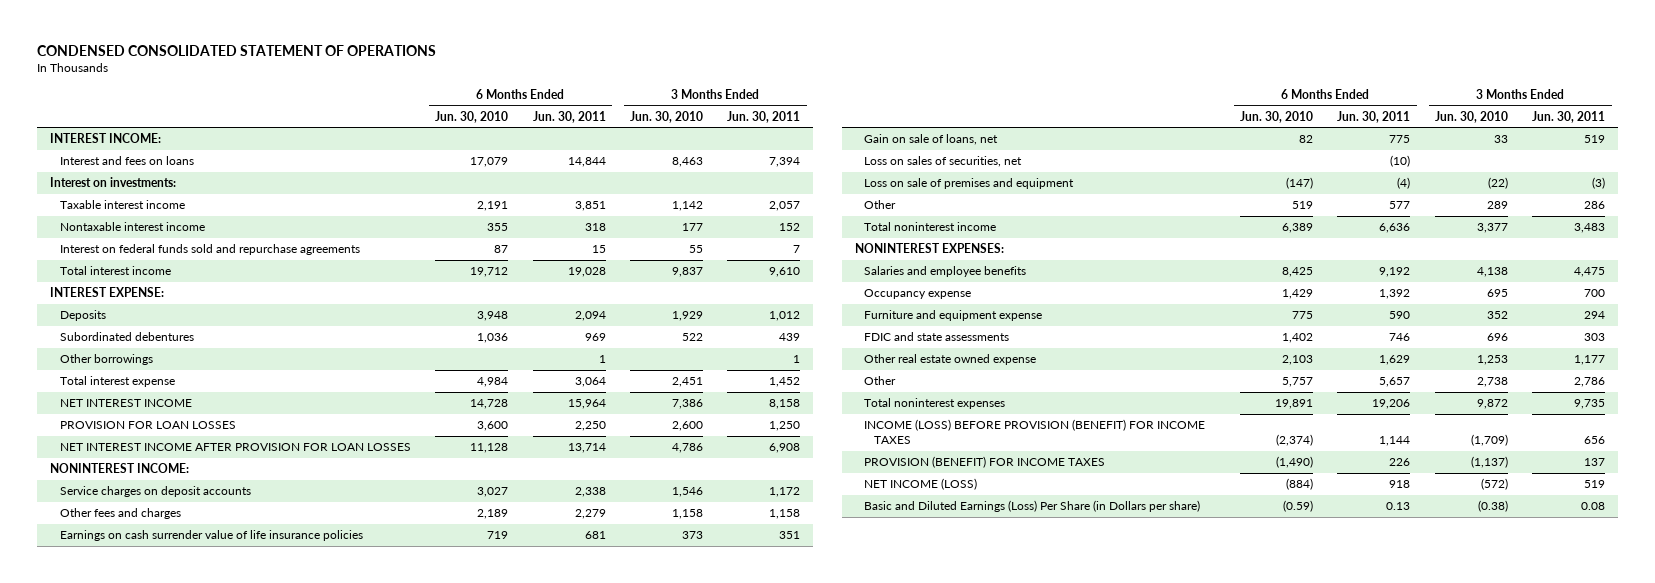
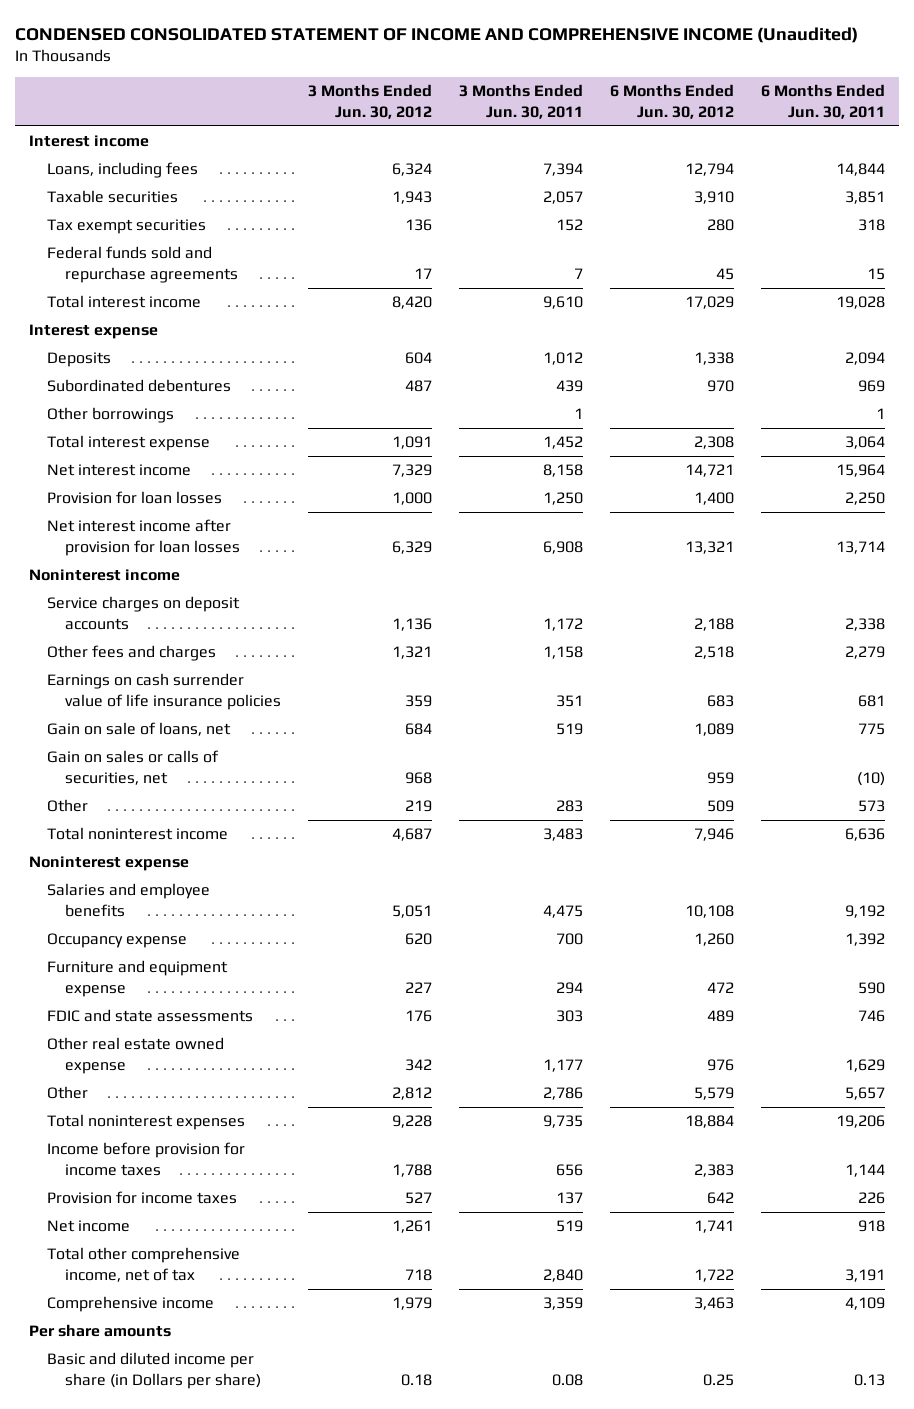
[37,44,437,56] CONDENSED CONSOLIDATED STATEMENT OF OPERATIONS -> [15,26,859,43] CONDENSED CONSOLIDATED STATEMENT OF INCOME AND COMPREHENSIVE INCOME (Unaudited)
[435,110,509,123] Jun. 30, 2010 -> none
[630,110,704,123] Jun. 30, 2010 -> none
none -> [308,84,433,119] 3 Months Ended Jun. 30, 2012
none -> [610,84,735,119] 6 Months Ended Jun. 30, 2012
[49,177,176,188] Interest on investments: -> none
[49,133,161,144] INTEREST INCOME: -> [28,135,149,148] Interest income
[59,156,194,166] Interest and fees on loans -> [46,162,198,179] Loans, including fees
[59,200,185,210] Taxable interest income -> [46,190,178,204] Taxable securities
[59,222,205,232] Nontaxable interest income -> [46,219,206,235] Tax exempt securities
[59,244,360,256] Interest on federal funds sold and repurchase agreements -> [46,246,238,283] Federal funds sold and repurchase agreements
[49,287,164,298] INTEREST EXPENSE: -> [28,324,158,340] Interest expense
[59,399,192,408] NET INTEREST INCOME -> [46,464,191,477] Net interest income
[59,421,236,430] PROVISION FOR LOAN LOSSES -> [46,491,222,505] Provision for loan losses
[59,443,411,452] NET INTEREST INCOME AFTER PROVISION FOR LOAN LOSSES -> [46,519,240,556] Net interest income after provision for loan losses
[49,463,189,474] NONINTEREST INCOME: -> [28,569,180,582] Noninterest income
[864,178,1075,190] Loss on sale of premises and equipment -> none
[864,156,1023,168] Loss on sales of securities, net -> [46,750,219,785] Gain on sales or calls of securities, net
[1389,201,1411,210] 577 -> [858,800,886,813] 573
[1584,201,1606,210] 286 -> [556,800,584,813] 283
[854,243,1004,254] NONINTEREST EXPENSES: -> none
none -> [28,856,189,872] Noninterest expense
[864,419,1206,445] INCOME (LOSS) BEFORE PROVISION (BENEFIT) FOR INCOME TAXES -> [46,1142,245,1176] Income before provision for income taxes
[864,456,1106,469] PROVISION (BENEFIT) FOR INCOME TAXES -> [46,1191,237,1205] Provision for income taxes
[864,478,978,491] NET INCOME (LOSS) -> [46,1220,130,1233] Net income
none -> [46,1247,240,1282] Total other comprehensive income, net of tax
none -> [46,1296,214,1313] Comprehensive income
none -> [28,1324,171,1338] Per share amounts
[864,500,1201,513] Basic and Diluted Earnings (Loss) Per Share (in Dollars per share) -> [46,1352,261,1389] Basic and diluted income per share (in Dollars per share)

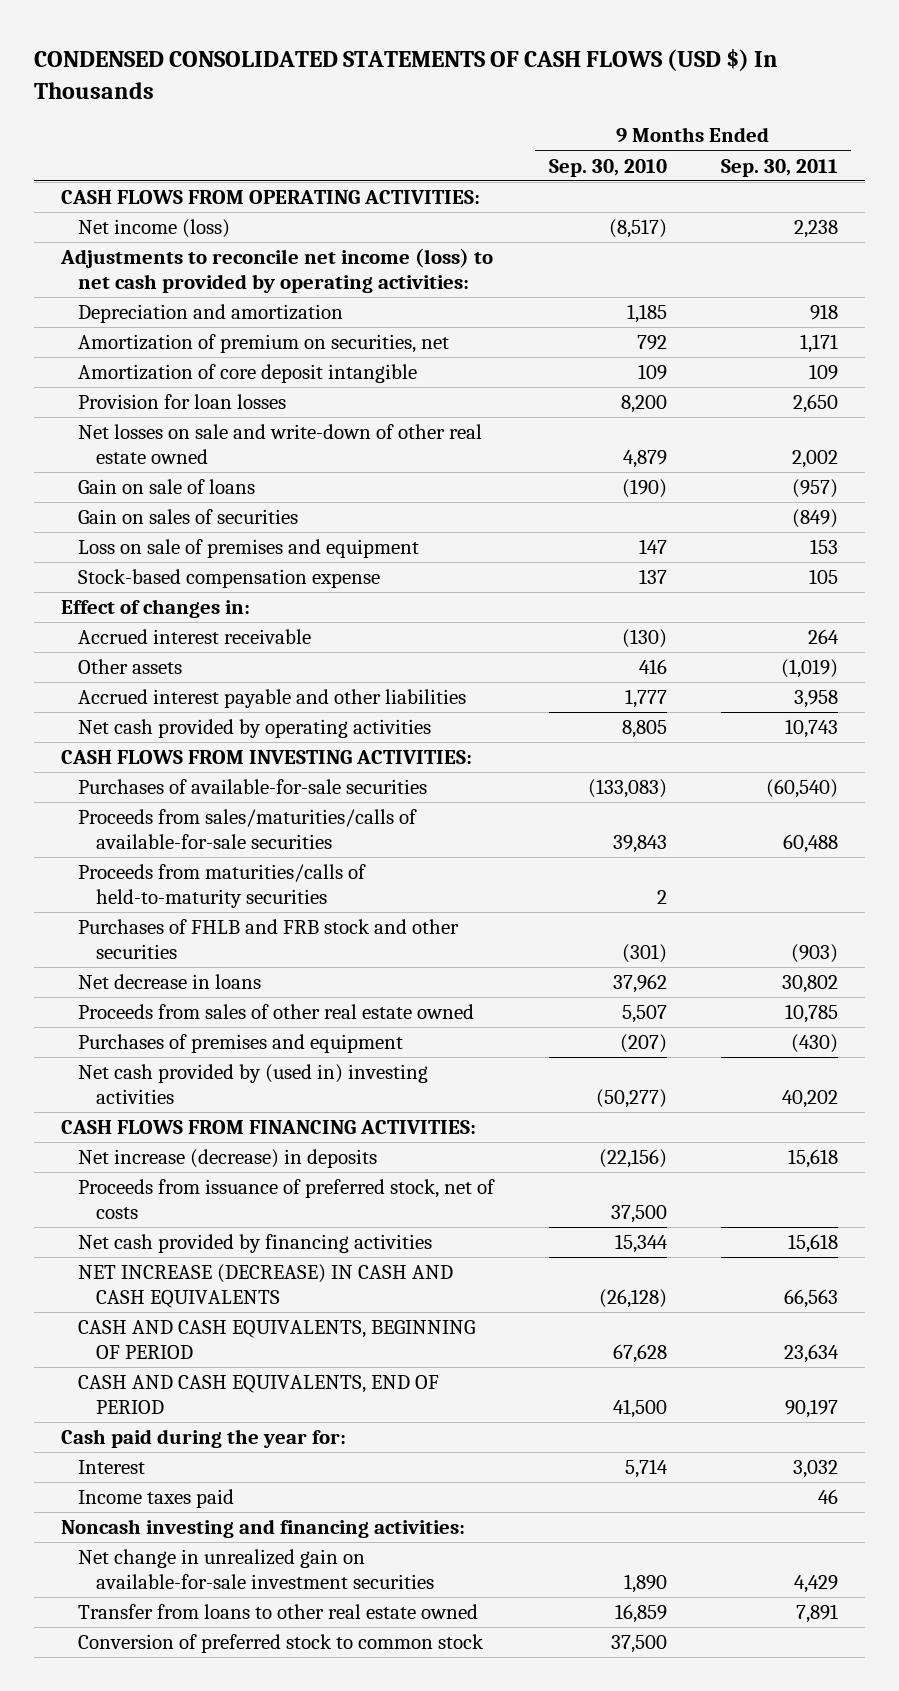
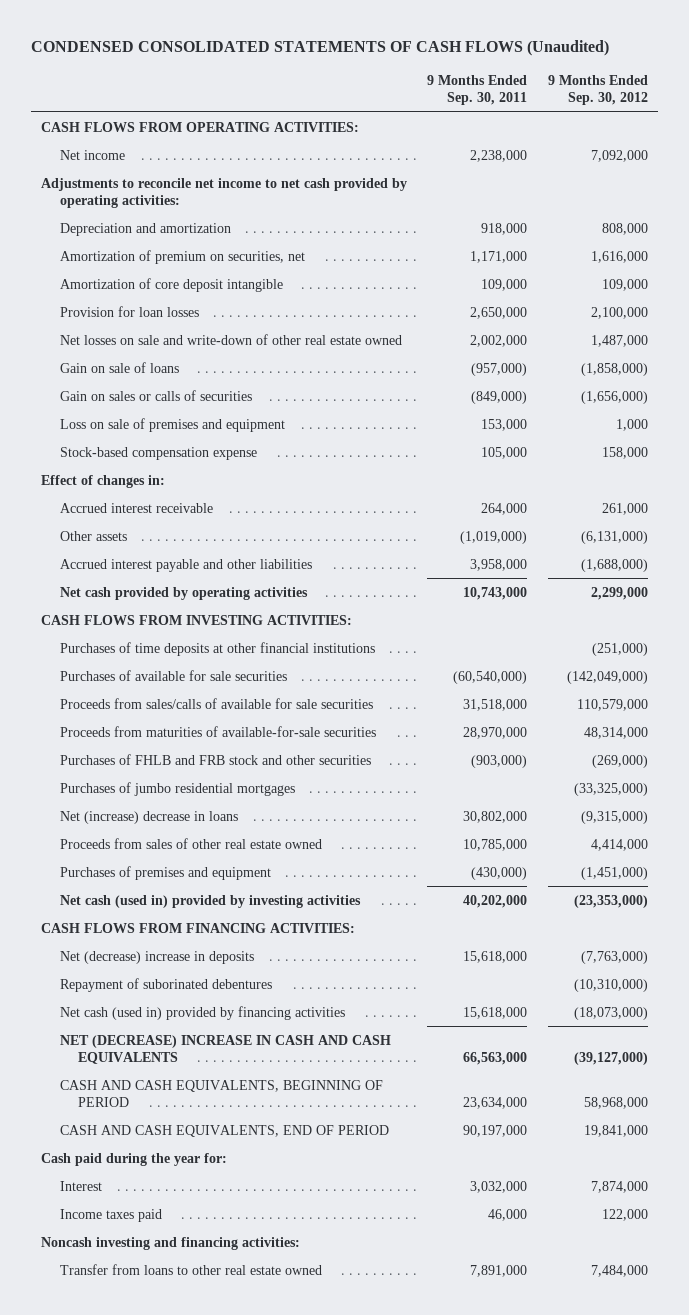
[34,47,779,100] CONDENSED CONSOLIDATED STATEMENTS OF CASH FLOWS (USD $) In Thousands -> [30,40,609,57] CONDENSED CONSOLIDATED STATEMENTS OF CASH FLOWS (Unaudited)
[548,158,667,177] Sep. 30, 2010 -> none
none -> [547,74,648,106] 9 Months Ended Sep. 30, 2012
[78,219,231,239] Net income (loss) -> [59,149,125,160] Net income
[793,220,838,239] 2,238 -> [470,149,528,162] 2,238,000
[60,248,494,293] Adjustments to reconcile net income (loss) to net cash provided by operating activities: -> [40,177,407,208] Adjustments to reconcile net income to net cash provided by operating activities:
[809,304,838,321] 918 -> [481,222,528,235] 918,000
[799,334,838,354] 1,171 -> [470,250,528,263] 1,171,000
[808,364,838,381] 109 -> [481,278,528,291] 109,000
[792,394,838,414] 2,650 -> [470,306,528,319] 2,650,000
[791,449,838,468] 2,002 -> [470,334,528,347] 2,002,000
[791,479,838,499] (957) -> [471,362,528,376] (957,000)
[78,509,299,525] Gain on sales of securities -> [59,389,252,401] Gain on sales or calls of securities
[791,509,838,529] (849) -> [471,390,528,404] (849,000)
[809,539,838,555] 153 -> [481,418,528,431] 153,000
[808,569,838,585] 105 -> [481,446,528,459] 105,000
[807,629,839,645] 264 -> [481,502,528,515] 264,000
[780,659,838,679] (1,019) -> [460,530,528,544] (1,019,000)
[793,690,838,709] 3,958 -> [470,558,528,571] 3,958,000
[784,719,838,739] 10,743 -> [463,586,528,600] 10,743,000
[78,864,367,908] Proceeds from maturities/calls of held-to-maturity securities -> none
none -> [59,641,375,656] Purchases of time deposits at other financial institutions
[78,779,428,795] Purchases of available-for-sale securities -> [59,669,287,681] Purchases of available for sale securities
[765,779,838,799] (60,540) -> [453,670,528,684] (60,540,000)
[78,809,418,849] Proceeds from sales/maturities/calls of available-for-sale securities -> [59,697,373,709] Proceeds from sales/calls of available for sale securities
[782,833,838,853] 60,488 -> [463,698,528,711] 31,518,000
none -> [59,725,376,737] Proceeds from maturities of available-for-sale securities
[790,943,838,963] (903) -> [471,754,528,768] (903,000)
none -> [59,781,295,796] Purchases of jumbo residential mortgages
[78,974,262,990] Net decrease in loans -> [59,810,238,824] Net (increase) decrease in loans
[781,975,838,994] 30,802 -> [463,810,528,823] 30,802,000
[784,1004,838,1024] 10,785 -> [463,838,528,851] 10,785,000
[790,1034,838,1054] (430) -> [471,866,528,880] (430,000)
[78,1064,429,1104] Net cash provided by (used in) investing activities -> [59,894,361,908] Net cash (used in) provided by investing activities
[781,1089,838,1108] 40,202 -> [463,894,528,908] 40,202,000
[78,1179,496,1219] Proceeds from issuance of preferred stock, net of costs -> none
[78,1149,378,1169] Net increase (decrease) in deposits -> [59,950,254,964] Net (decrease) increase in deposits
[787,1149,838,1169] 15,618 -> [463,950,528,963] 15,618,000
none -> [59,977,272,992] Repayment of suborinated debentures
[78,1234,433,1254] Net cash provided by financing activities -> [59,1005,345,1020] Net cash (used in) provided by financing activities
[787,1234,838,1254] 15,618 -> [463,1006,528,1019] 15,618,000
[78,1264,454,1308] NET INCREASE (DECREASE) IN CASH AND CASH EQUIVALENTS -> [59,1034,391,1064] NET (DECREASE) INCREASE IN CASH AND CASH EQUIVALENTS
[783,1288,838,1308] 66,563 -> [463,1051,528,1065] 66,563,000
[783,1343,839,1363] 23,634 -> [463,1096,528,1109] 23,634,000
[784,1398,838,1418] 90,197 -> [463,1124,528,1137] 90,197,000
[792,1460,838,1479] 3,032 -> [470,1180,528,1193] 3,032,000
[817,1489,838,1505] 46 -> [488,1208,528,1221] 46,000
[78,1549,434,1589] Net change in unrealized gain on available-for-sale investment securities -> none
[78,1634,485,1654] Conversion of preferred stock to common stock -> none
[795,1604,838,1624] 7,891 -> [470,1264,528,1277] 7,891,000

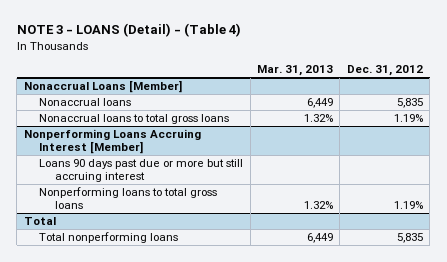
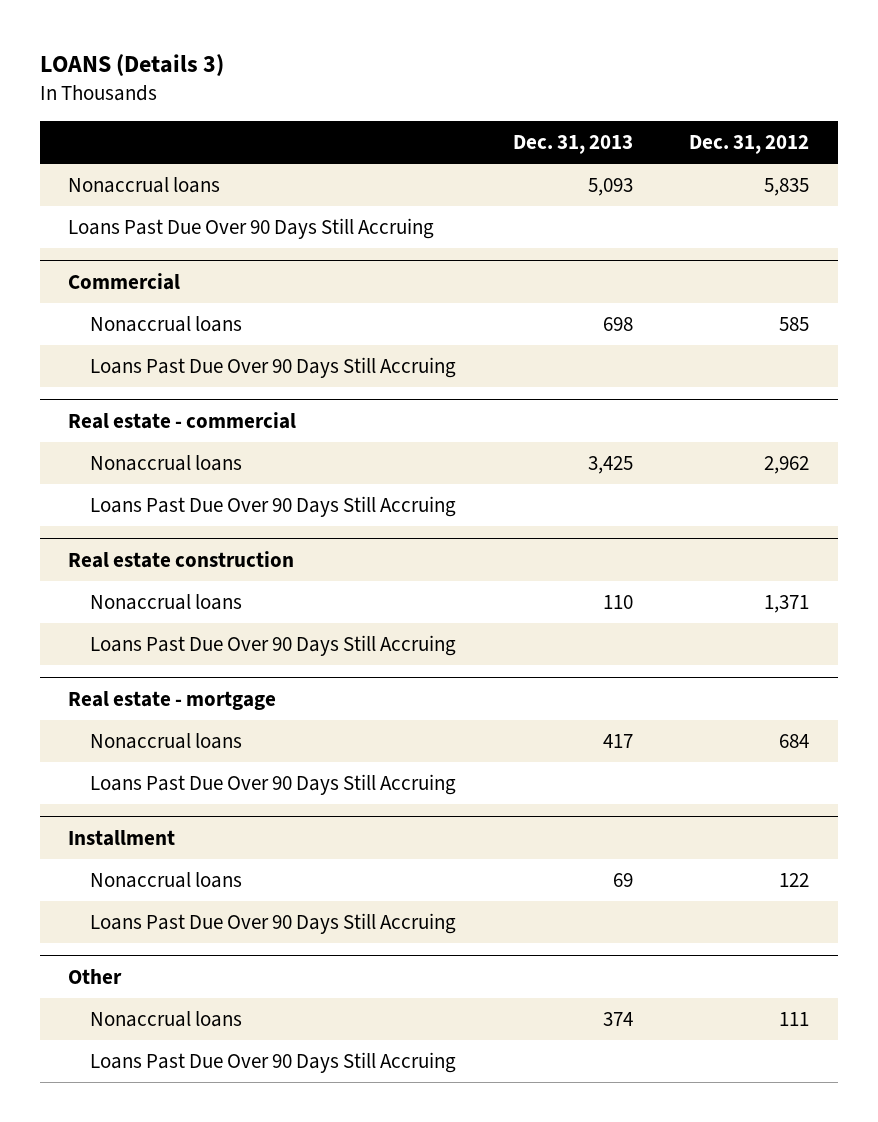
[16,23,241,38] NOTE 3 - LOANS (Detail) - (Table 4) -> [39,54,224,77] LOANS (Details 3)
[257,65,334,77] Mar. 31, 2013 -> none
none -> [512,135,633,155] Dec. 31, 2013
[23,80,182,94] Nonaccrual Loans [Member] -> none
[39,114,230,125] Nonaccrual loans to total gross loans -> none
[23,129,201,155] Nonperforming Loans Accruing Interest [Member] -> none
[39,187,218,210] Nonperforming loans to total gross loans -> none
[23,217,56,226] Total -> none
[39,232,179,244] Total nonperforming loans -> none
[39,159,244,183] Loans 90 days past due or more but still accruing interest -> [68,217,435,239] Loans Past Due Over 90 Days Still Accruing
none -> [68,272,181,290] Commercial
none -> [89,315,242,332] Nonaccrual loans
none -> [89,356,456,378] Loans Past Due Over 90 Days Still Accruing
none -> [68,411,297,429] Real estate - commercial
none -> [89,454,242,471] Nonaccrual loans
none -> [89,495,456,517] Loans Past Due Over 90 Days Still Accruing
none -> [68,550,295,568] Real estate construction
none -> [89,593,242,610] Nonaccrual loans
none -> [89,634,456,656] Loans Past Due Over 90 Days Still Accruing
none -> [68,690,277,710] Real estate - mortgage
none -> [89,732,242,749] Nonaccrual loans
none -> [89,773,456,795] Loans Past Due Over 90 Days Still Accruing
none -> [68,829,176,846] Installment
none -> [89,871,242,888] Nonaccrual loans
none -> [89,912,456,934] Loans Past Due Over 90 Days Still Accruing
none -> [68,968,123,984] Other
none -> [89,1010,242,1027] Nonaccrual loans
none -> [89,1051,456,1073] Loans Past Due Over 90 Days Still Accruing

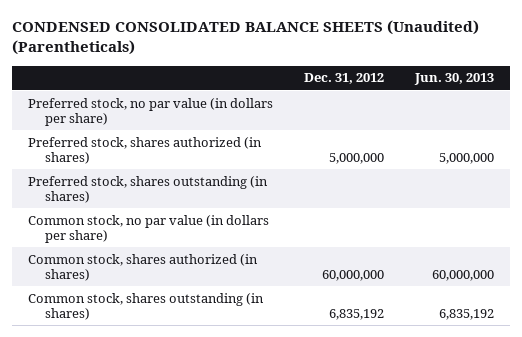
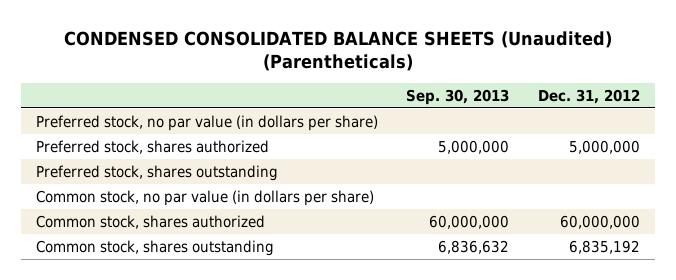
[414,73,495,86] Jun. 30, 2013 -> none
none -> [406,88,510,105] Sep. 30, 2013
[27,136,262,165] Preferred stock, shares authorized (in shares) -> [35,139,269,154] Preferred stock, shares authorized
[27,175,268,204] Preferred stock, shares outstanding (in shares) -> [35,164,278,181] Preferred stock, shares outstanding
[27,253,258,282] Common stock, shares authorized (in shares) -> [35,214,265,229] Common stock, shares authorized
[27,292,264,321] Common stock, shares outstanding (in shares) -> [35,239,274,256] Common stock, shares outstanding

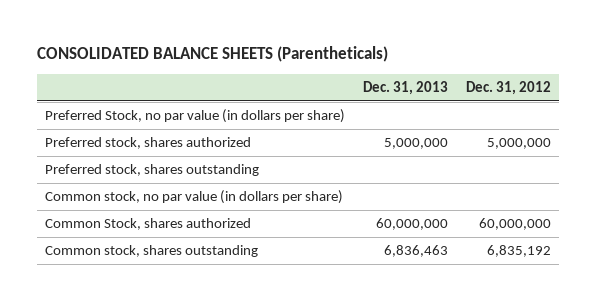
[63,30,612,72] CONDENSED CONSOLIDATED BALANCE SHEETS (Unaudited) (Parentheticals) -> [36,46,388,63] CONSOLIDATED BALANCE SHEETS (Parentheticals)
[406,88,510,105] Sep. 30, 2013 -> none
none -> [362,80,448,95] Dec. 31, 2013
[35,114,378,131] Preferred stock, no par value (in dollars per share) -> [45,109,346,124] Preferred Stock, no par value (in dollars per share)
[35,214,265,229] Common stock, shares authorized -> [45,218,252,231] Common Stock, shares authorized

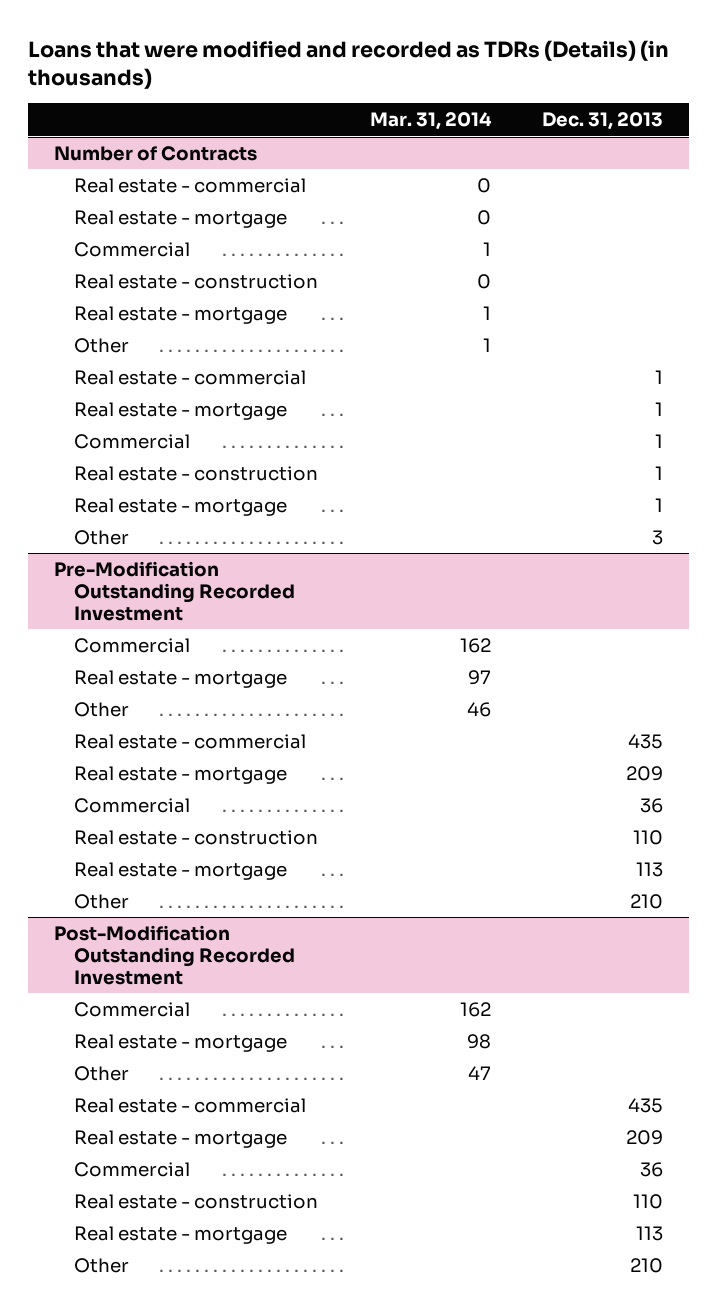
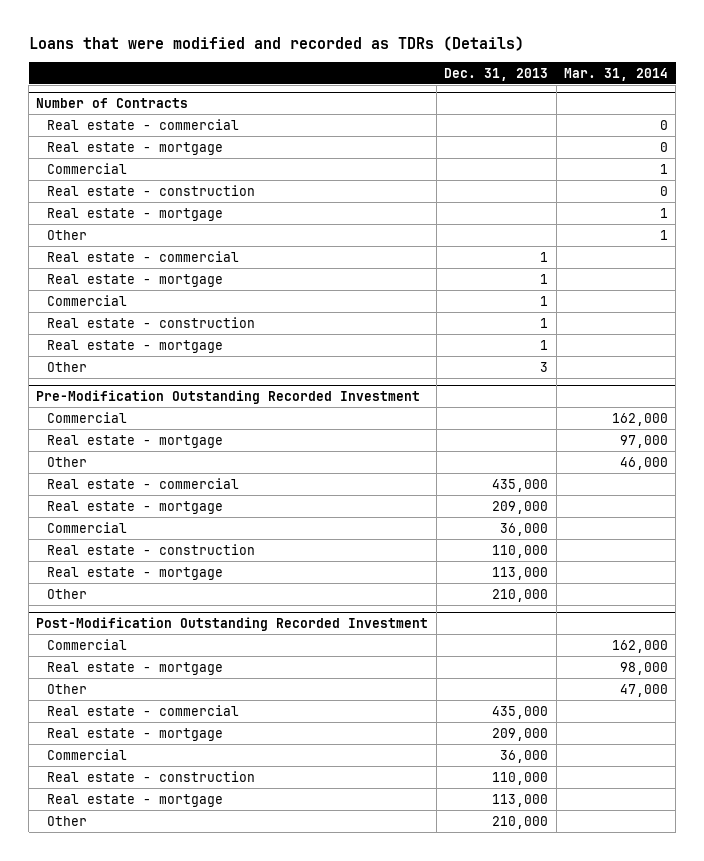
[28,39,670,89] Loans that were modified and recorded as TDRs (Details) (in thousands) -> [28,36,524,52] Loans that were modified and recorded as TDRs (Details)
[459,637,491,653] 162 -> [612,412,669,426] 162,000
[467,669,491,685] 97 -> [620,434,669,448] 97,000
[466,701,491,717] 46 -> [620,456,669,470] 46,000
[627,733,663,749] 435 -> [492,478,549,492] 435,000
[625,765,663,781] 209 -> [492,500,549,514] 209,000
[639,797,663,813] 36 -> [500,522,549,536] 36,000
[632,829,663,845] 110 -> [492,544,549,558] 110,000
[635,861,663,877] 113 -> [492,566,549,580] 113,000
[629,893,663,909] 210 -> [492,588,549,602] 210,000
[459,1001,491,1017] 162 -> [612,639,669,653] 162,000
[466,1033,491,1049] 98 -> [620,661,669,675] 98,000
[467,1065,491,1080] 47 -> [620,683,669,697] 47,000
[627,1097,663,1113] 435 -> [492,705,549,719] 435,000
[625,1129,663,1145] 209 -> [492,727,549,741] 209,000
[639,1161,663,1177] 36 -> [500,749,549,763] 36,000
[632,1193,663,1209] 110 -> [492,771,549,785] 110,000
[635,1225,663,1241] 113 -> [492,793,549,807] 113,000
[629,1257,663,1273] 210 -> [492,815,549,829] 210,000

